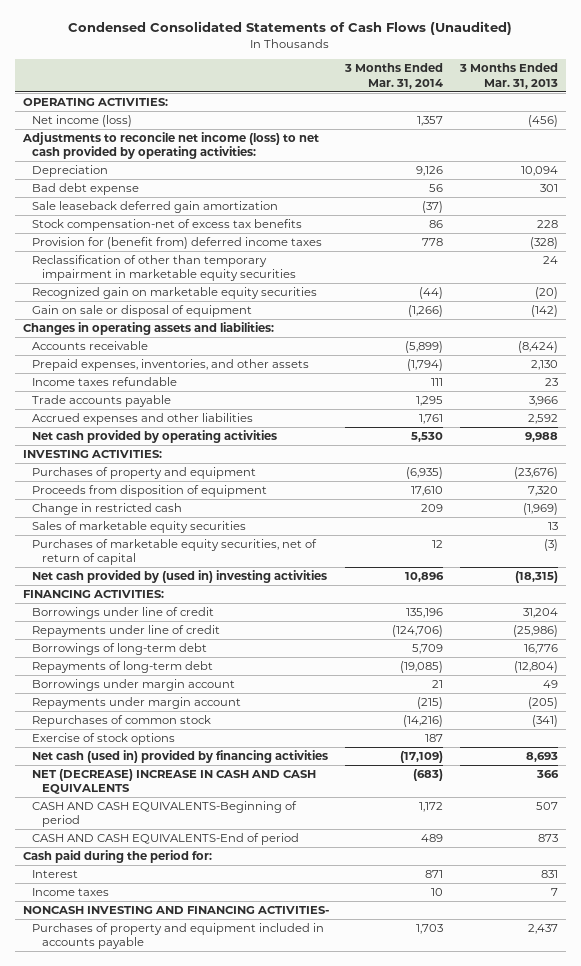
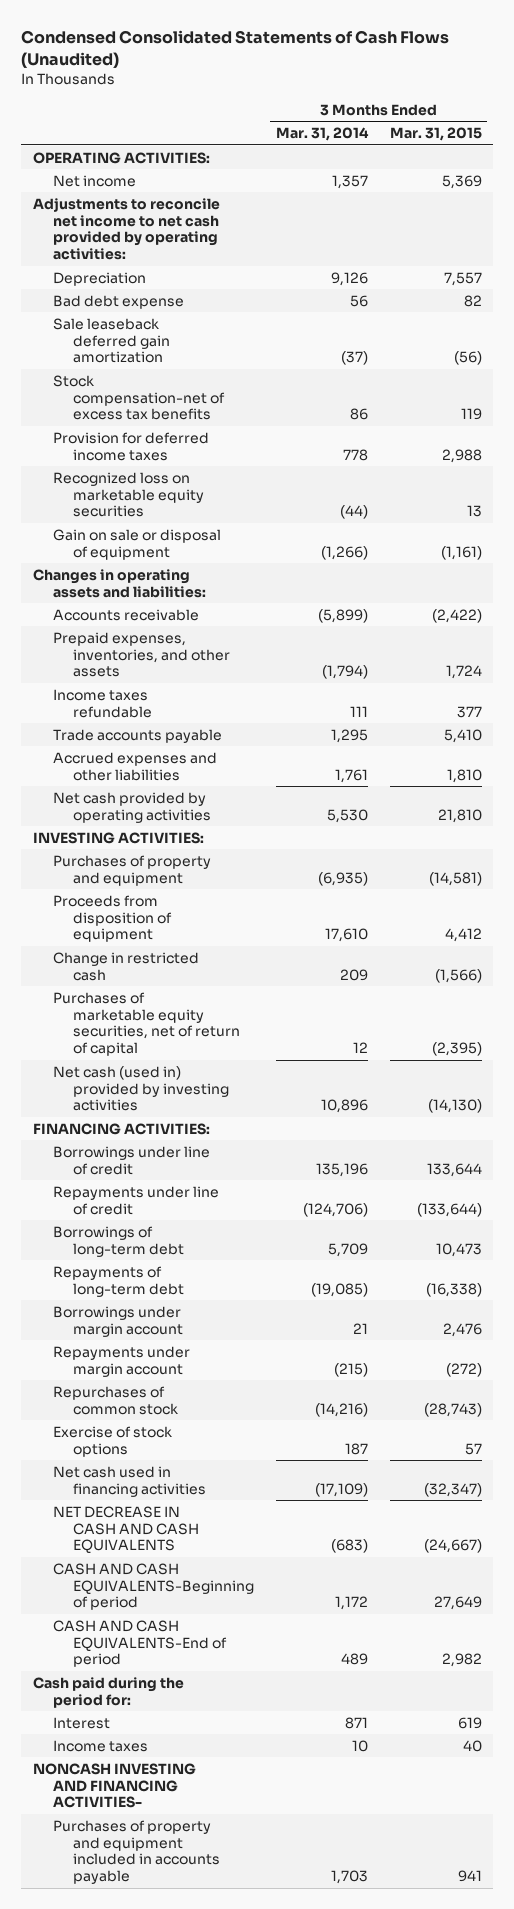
[458,63,558,89] 3 Months Ended Mar. 31, 2013 -> none
none -> [389,127,482,142] Mar. 31, 2015
[32,115,133,128] Net income (loss) -> [52,174,136,187] Net income
[21,132,319,160] Adjustments to reconcile net income (loss) to net cash provided by operating activities: -> [32,197,220,261] Adjustments to reconcile net income to net cash provided by operating activities:
[32,255,297,282] Reclassification of other than temporary impairment in marketable equity securities -> none
[32,237,323,250] Provision for (benefit from) deferred income taxes -> [52,431,209,461] Provision for deferred income taxes
[32,287,318,300] Recognized gain on marketable equity securities -> [52,471,204,518] Recognized loss on marketable equity securities
[32,521,247,534] Sales of marketable equity securities -> none
[32,570,328,584] Net cash provided by (used in) investing activities -> [52,1065,229,1112] Net cash (used in) provided by investing activities
[32,750,329,764] Net cash (used in) provided by financing activities -> [52,1465,206,1497] Net cash used in financing activities
[32,769,317,795] NET (DECREASE) INCREASE IN CASH AND CASH EQUIVALENTS -> [52,1505,199,1554] NET DECREASE IN CASH AND CASH EQUIVALENTS

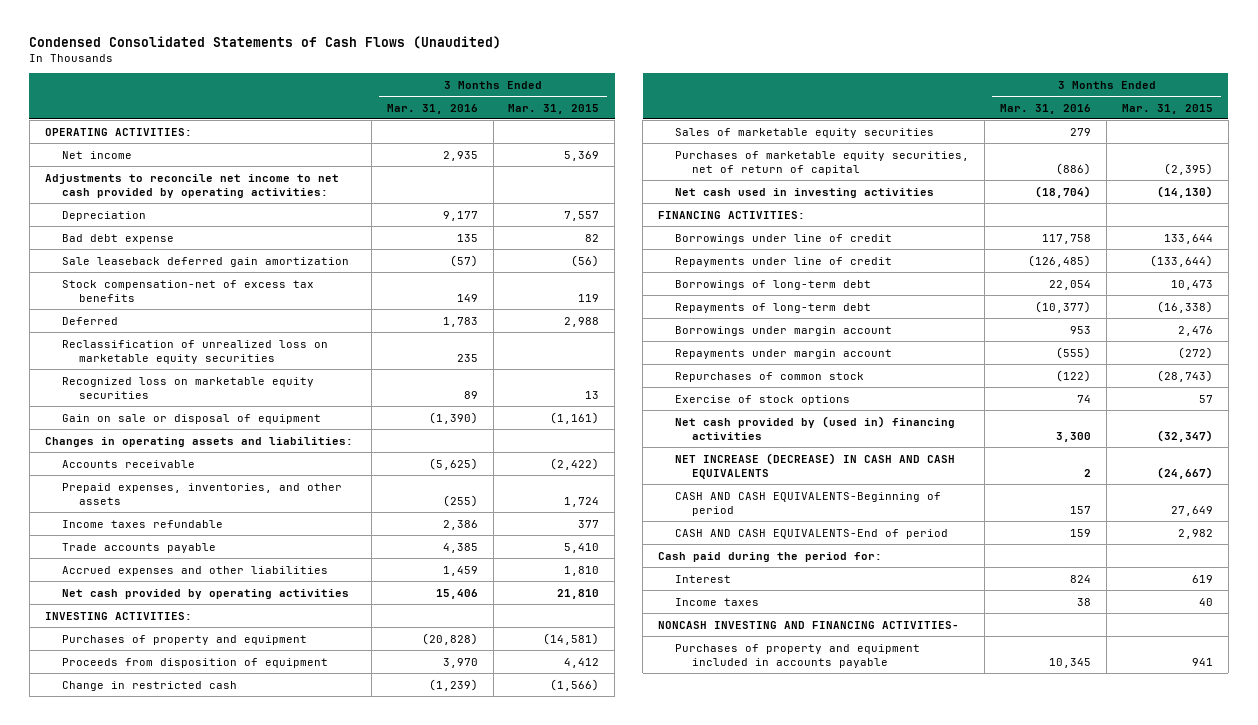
[275,127,369,142] Mar. 31, 2014 -> none
none -> [386,103,478,114] Mar. 31, 2016
[52,431,209,461] Provision for deferred income taxes -> [61,316,118,325] Deferred
none -> [61,339,328,364] Reclassification of unrealized loss on marketable equity securities
none -> [675,127,935,138] Sales of marketable equity securities
[52,1065,229,1112] Net cash (used in) provided by investing activities -> [675,187,935,198] Net cash used in investing activities
[52,1465,206,1497] Net cash used in financing activities -> [675,415,956,440] Net cash provided by (used in) financing activities
[52,1505,199,1554] NET DECREASE IN CASH AND CASH EQUIVALENTS -> [675,452,956,479] NET INCREASE (DECREASE) IN CASH AND CASH EQUIVALENTS

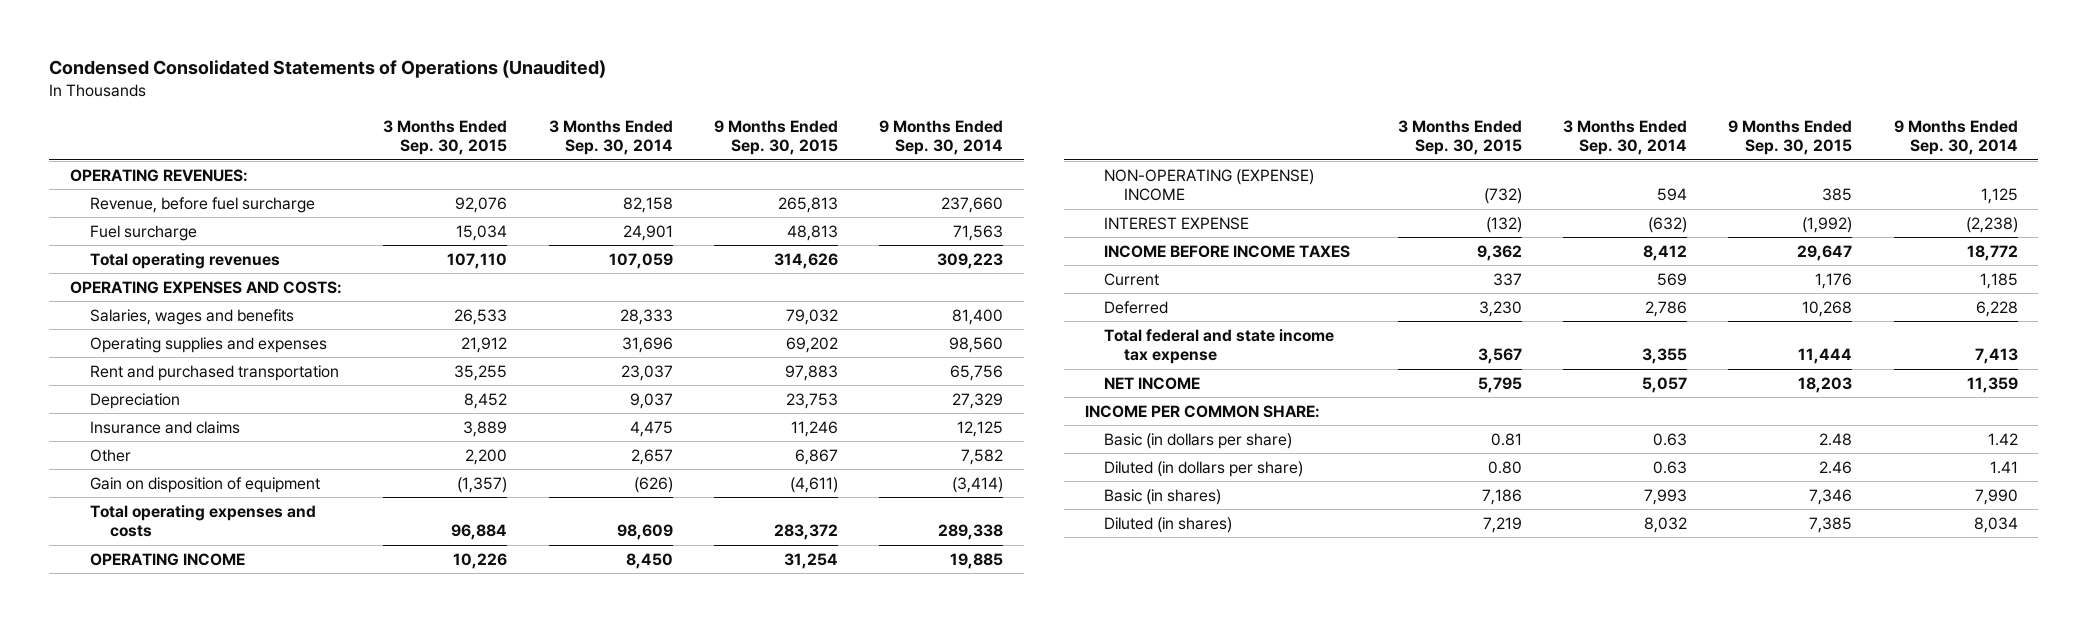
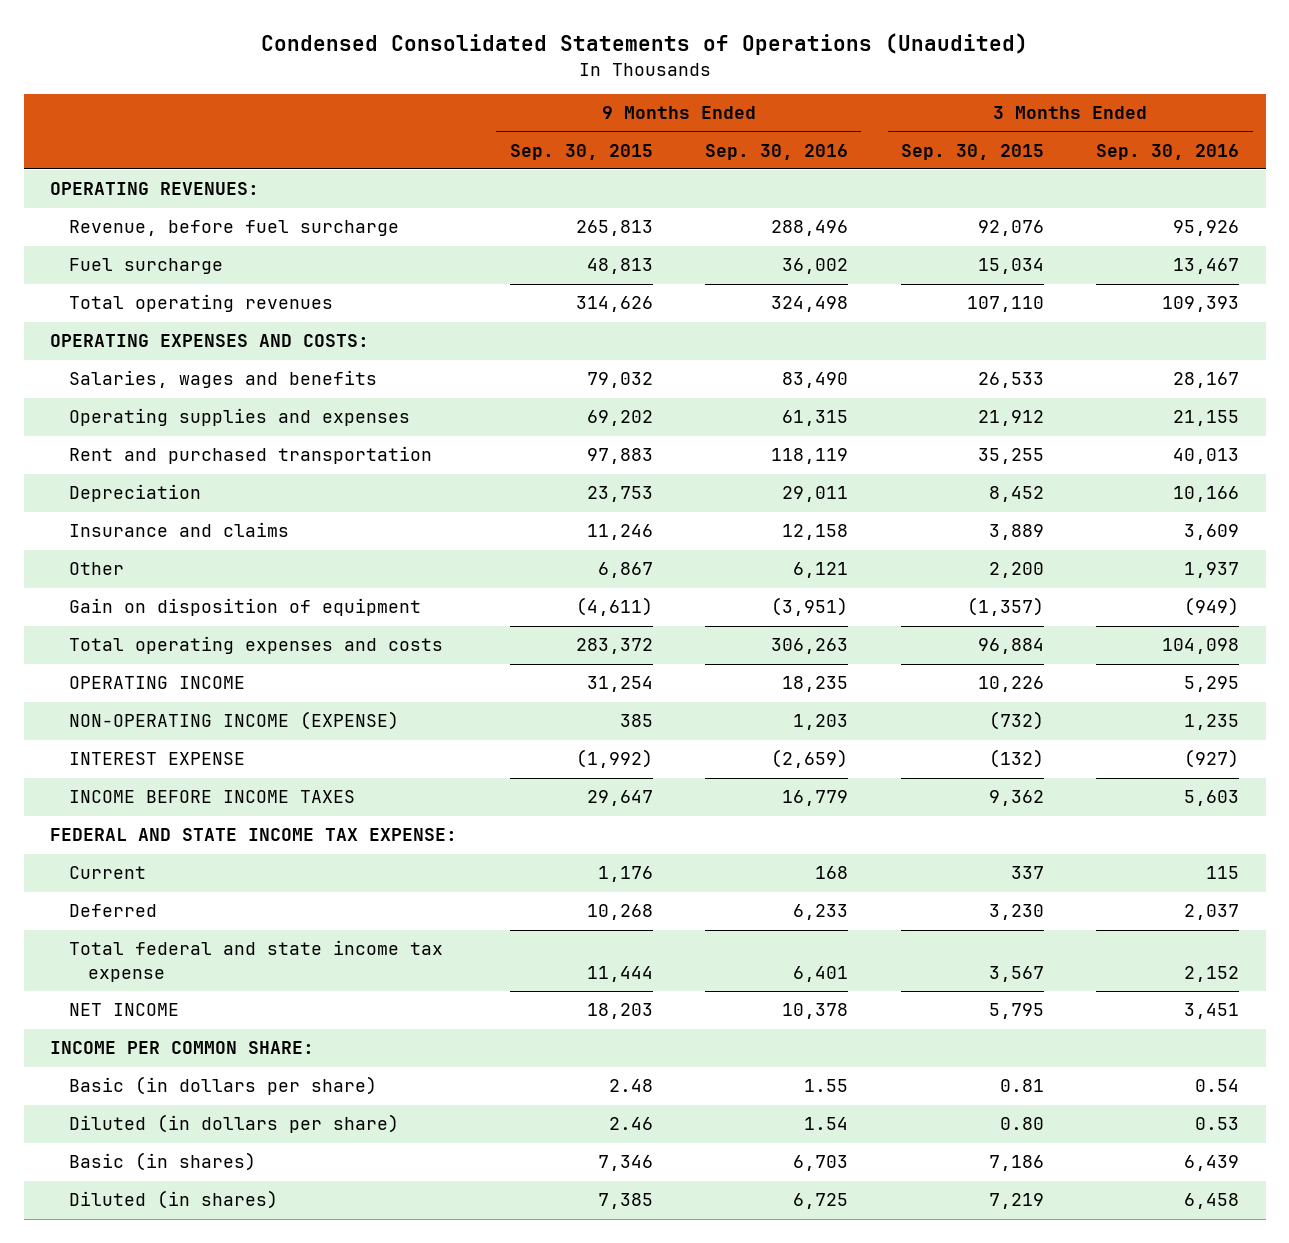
[548,119,673,156] 3 Months Ended Sep. 30, 2014 -> none
[879,119,1004,156] 9 Months Ended Sep. 30, 2014 -> none
none -> [705,143,849,160] Sep. 30, 2016
none -> [1096,143,1240,160] Sep. 30, 2016
[1104,168,1315,202] NON-OPERATING (EXPENSE) INCOME -> [68,711,399,731] NON-OPERATING INCOME (EXPENSE)
none -> [49,828,457,842] FEDERAL AND STATE INCOME TAX EXPENSE:

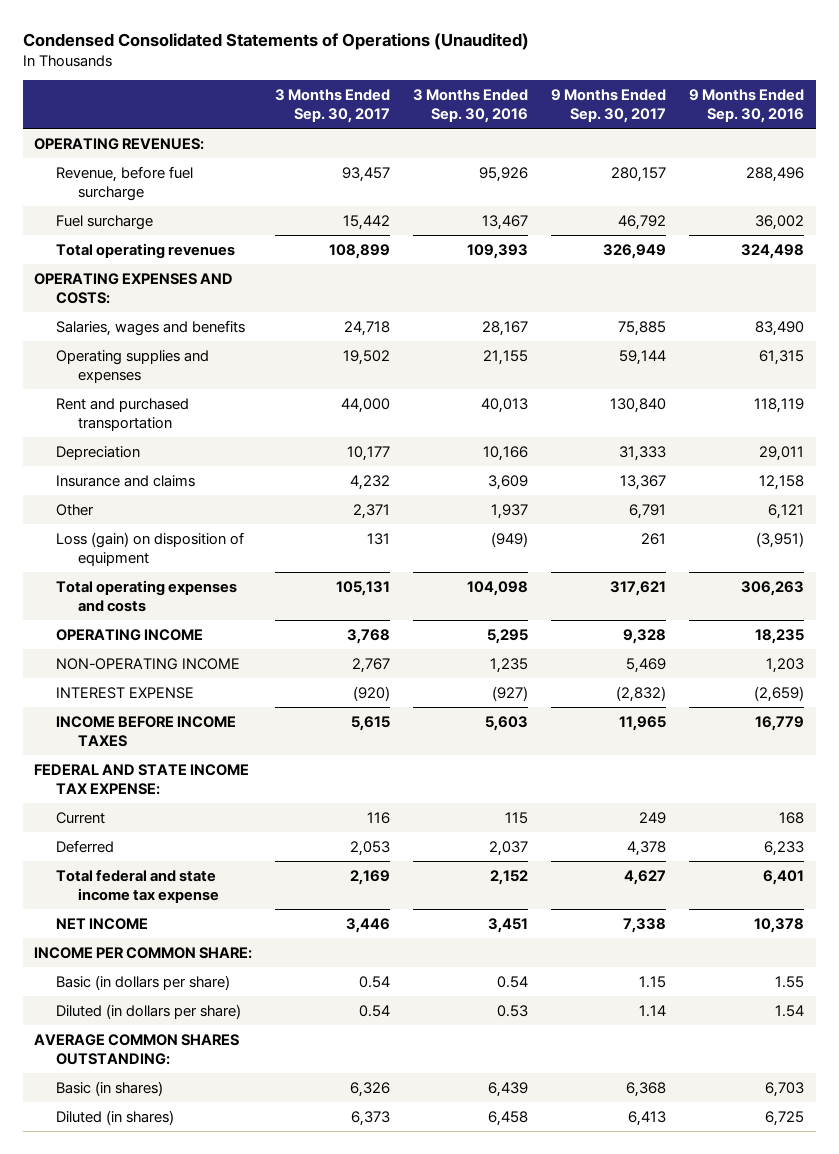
[509,143,653,160] Sep. 30, 2015 -> none
[900,143,1044,160] Sep. 30, 2015 -> none
none -> [275,89,391,123] 3 Months Ended Sep. 30, 2017
none -> [551,89,667,123] 9 Months Ended Sep. 30, 2017
[68,598,421,617] Gain on disposition of equipment -> [56,531,245,566] Loss (gain) on disposition of equipment
[68,711,399,731] NON-OPERATING INCOME (EXPENSE) -> [56,657,241,670] NON-OPERATING INCOME
none -> [34,1033,240,1065] AVERAGE COMMON SHARES OUTSTANDING:

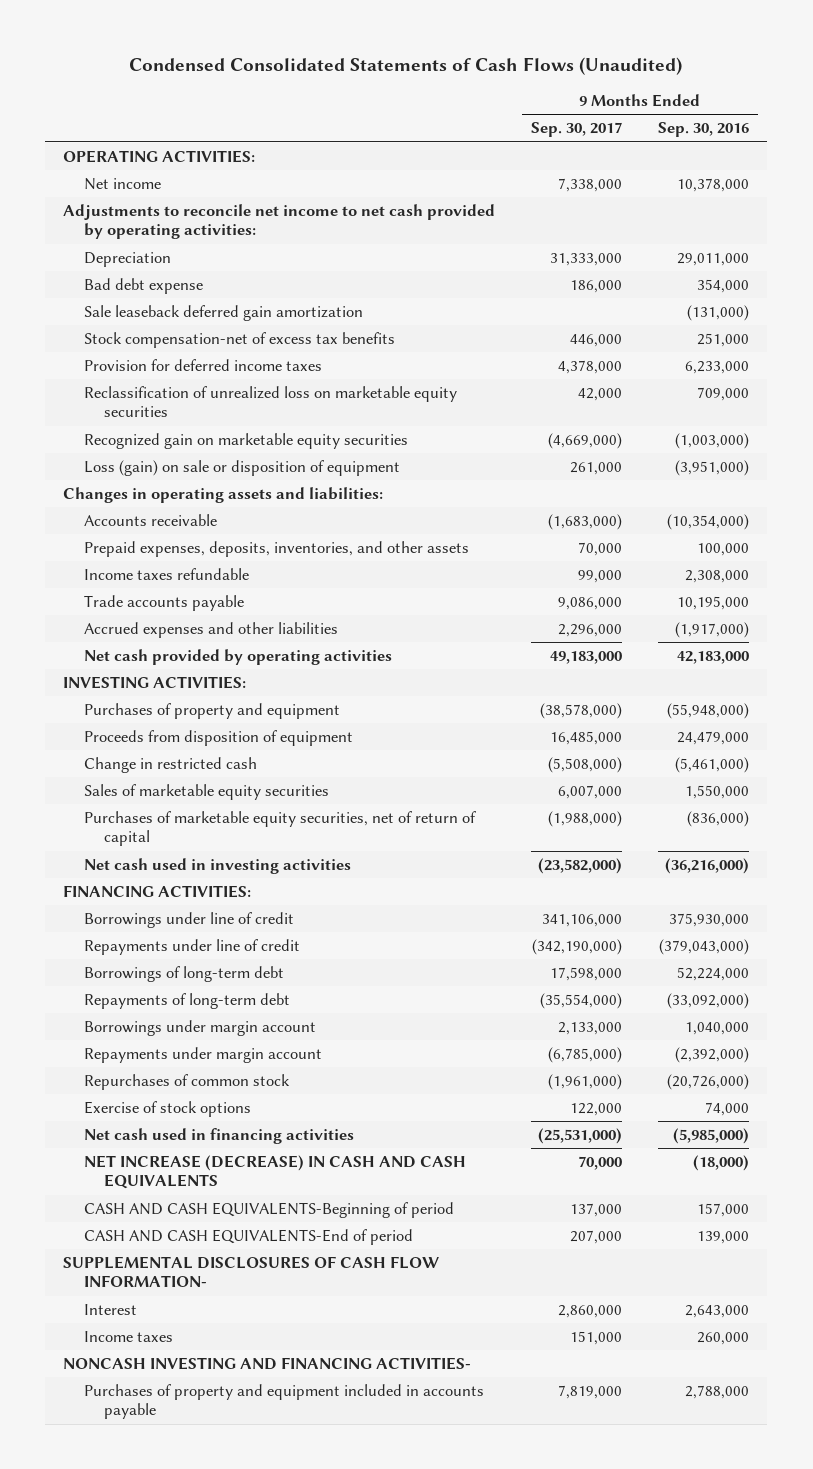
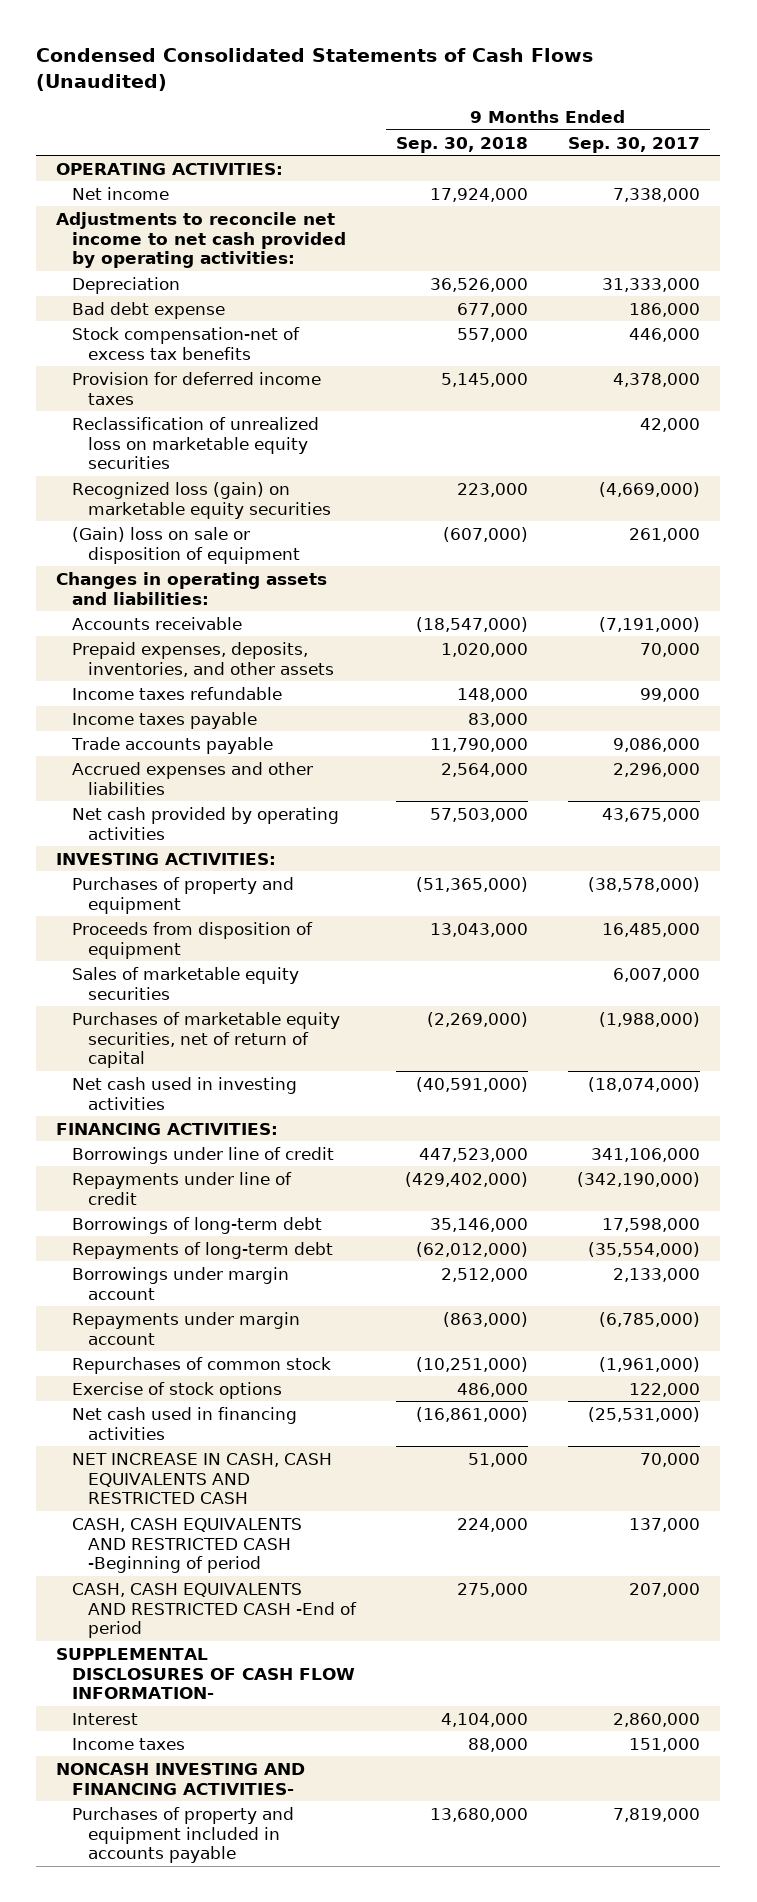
[658,122,750,138] Sep. 30, 2016 -> none
none -> [396,136,529,153] Sep. 30, 2018
[83,304,363,321] Sale leaseback deferred gain amortization -> none
[83,432,408,449] Recognized gain on marketable equity securities -> [72,481,331,519] Recognized loss (gain) on marketable equity securities
[83,459,400,476] Loss (gain) on sale or disposition of equipment -> [72,526,300,564] (Gain) loss on sale or disposition of equipment
[548,513,623,530] (1,683,000) -> [599,616,701,632] (7,191,000)
none -> [72,711,258,729] Income taxes payable
[550,650,623,664] 49,183,000 -> [602,807,701,822] 43,675,000
[83,756,257,773] Change in restricted cash -> none
[538,857,623,874] (23,582,000) -> [588,1076,701,1092] (18,074,000)
[83,1154,466,1190] NET INCREASE (DECREASE) IN CASH AND CASH EQUIVALENTS -> [72,1452,333,1505] NET INCREASE IN CASH, CASH EQUIVALENTS AND RESTRICTED CASH
[83,1201,454,1218] CASH AND CASH EQUIVALENTS-Beginning of period -> [72,1517,303,1574] CASH, CASH EQUIVALENTS AND RESTRICTED CASH -Beginning of period
[83,1228,413,1245] CASH AND CASH EQUIVALENTS-End of period -> [72,1582,357,1639] CASH, CASH EQUIVALENTS AND RESTRICTED CASH -End of period

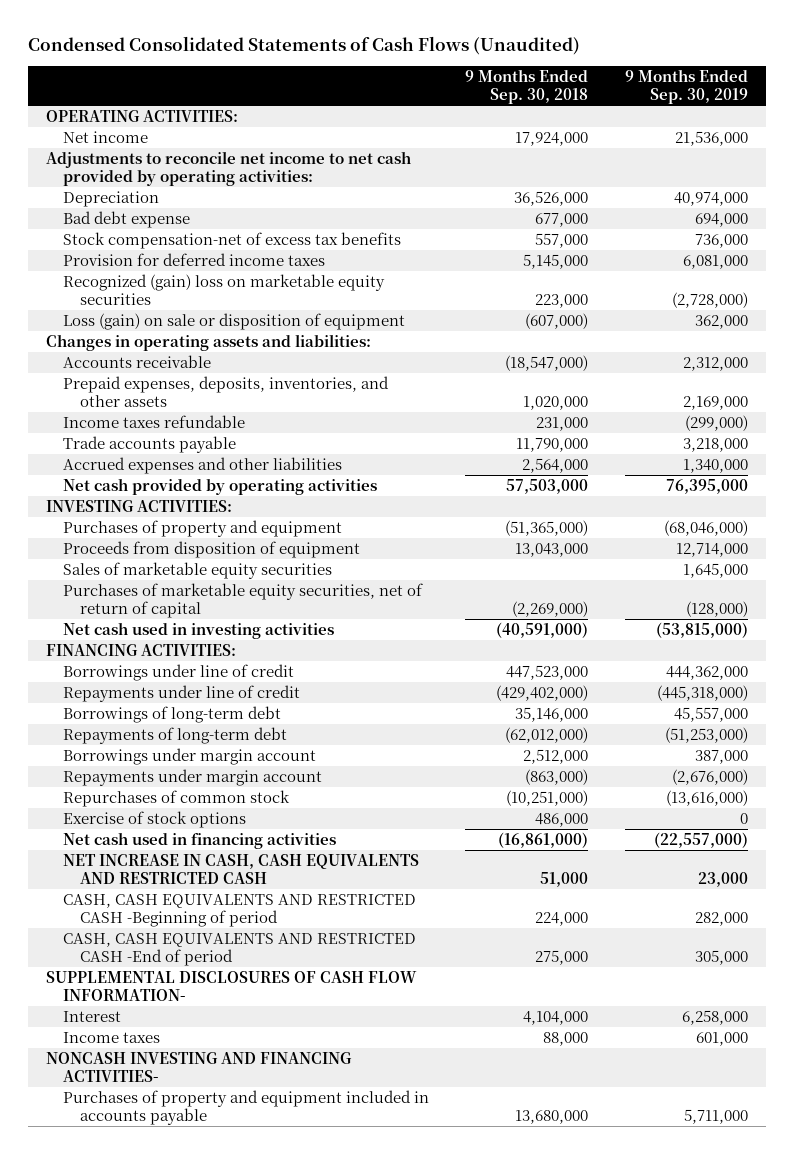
[568,136,701,153] Sep. 30, 2017 -> none
none -> [624,69,748,104] 9 Months Ended Sep. 30, 2019
[72,416,320,470] Reclassification of unrealized loss on marketable equity securities -> none
[72,481,331,519] Recognized loss (gain) on marketable equity securities -> [63,274,386,305] Recognized (gain) loss on marketable equity securities
[72,526,300,564] (Gain) loss on sale or disposition of equipment -> [63,313,406,331] Loss (gain) on sale or disposition of equipment
[72,711,258,729] Income taxes payable -> none
[457,687,529,702] 148,000 -> [536,417,589,432] 231,000

